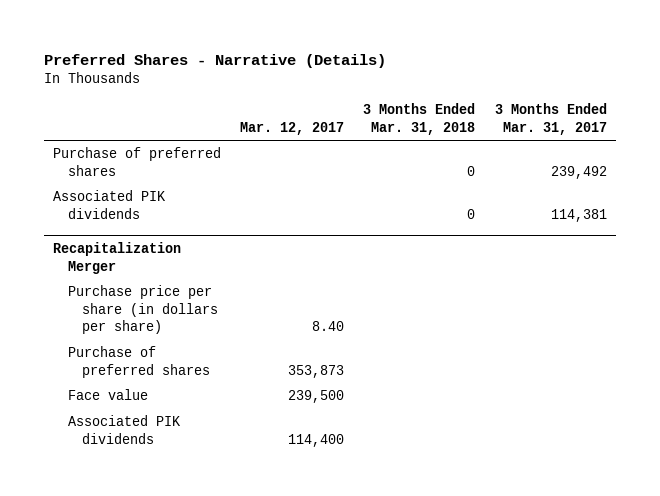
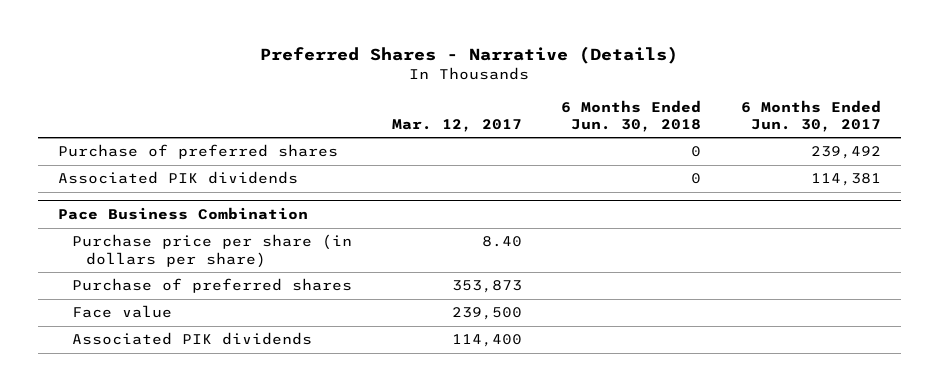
[363,103,476,135] 3 Months Ended Mar. 31, 2018 -> none
[494,103,607,135] 3 Months Ended Mar. 31, 2017 -> none
none -> [561,99,702,132] 6 Months Ended Jun. 30, 2018
none -> [740,99,881,132] 6 Months Ended Jun. 30, 2017
[53,242,182,274] Recapitalization Merger -> [58,206,309,220] Pace Business Combination

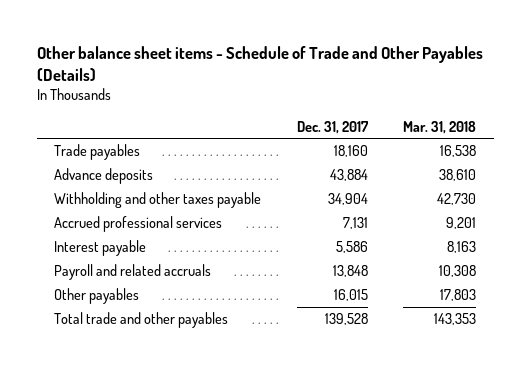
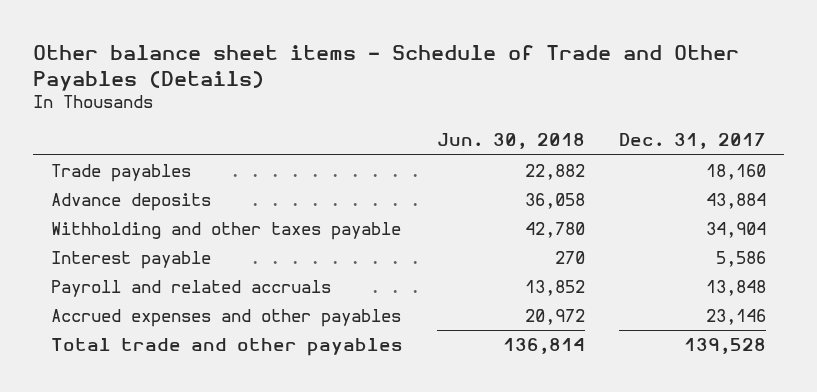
[403,120,477,134] Mar. 31, 2018 -> none
none -> [436,133,585,150] Jun. 30, 2018
[54,216,223,233] Accrued professional services -> none
[54,288,140,305] Other payables -> none
none -> [50,309,401,328] Accrued expenses and other payables

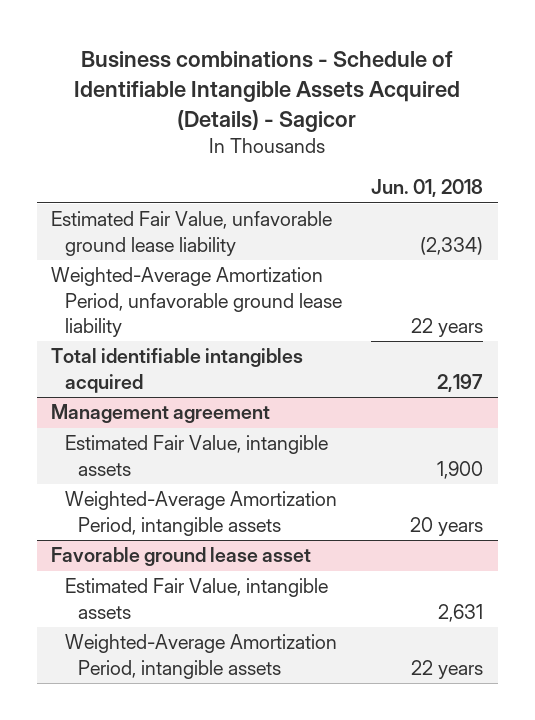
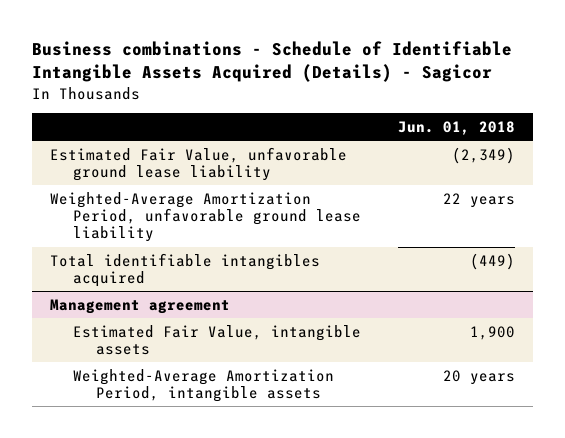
[420,236,484,255] (2,334) -> [451,146,515,164] (2,349)
[437,373,484,392] 2,197 -> [469,252,515,270] (449)
[51,547,312,567] Favorable ground lease asset -> none
[64,578,328,619] Estimated Fair Value, intangible assets -> none
[64,634,337,679] Weighted-Average Amortization Period, intangible assets -> none

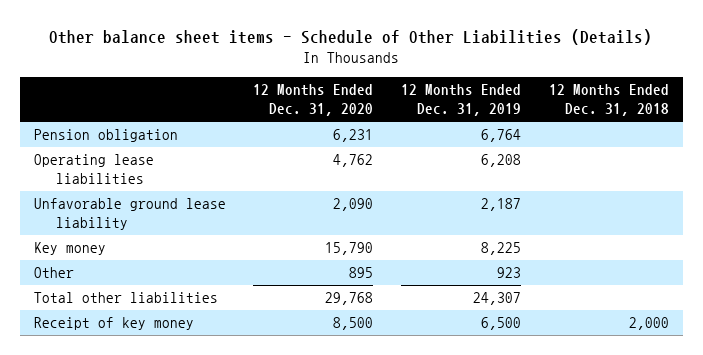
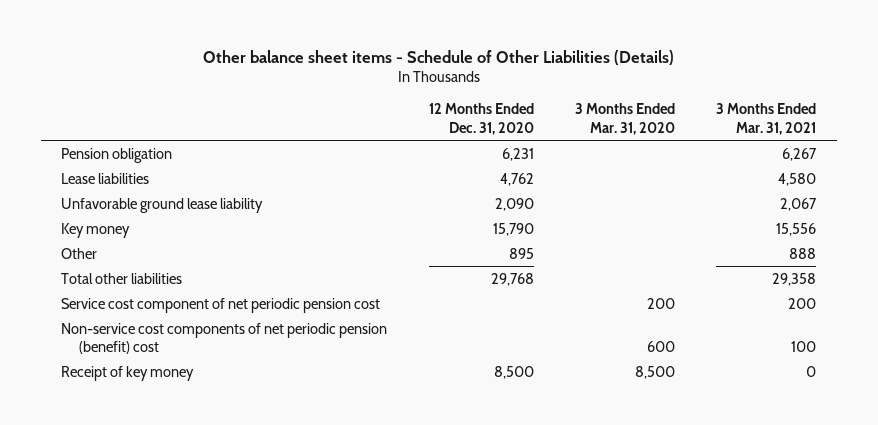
[401,84,522,117] 12 Months Ended Dec. 31, 2019 -> none
[548,84,669,117] 12 Months Ended Dec. 31, 2018 -> none
none -> [575,103,676,135] 3 Months Ended Mar. 31, 2020
none -> [716,103,817,135] 3 Months Ended Mar. 31, 2021
[33,154,154,185] Operating lease liabilities -> [61,172,150,184] Lease liabilities
none -> [61,297,381,313] Service cost component of net periodic pension cost
none -> [61,322,388,354] Non-service cost components of net periodic pension (benefit) cost

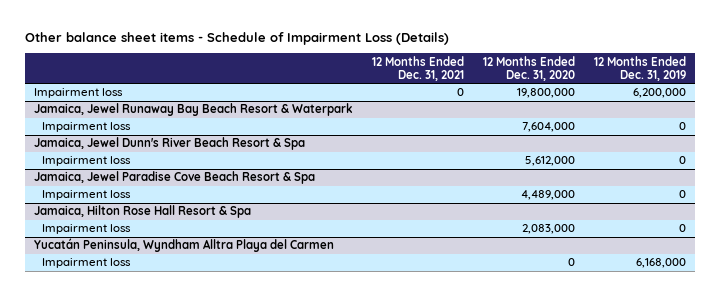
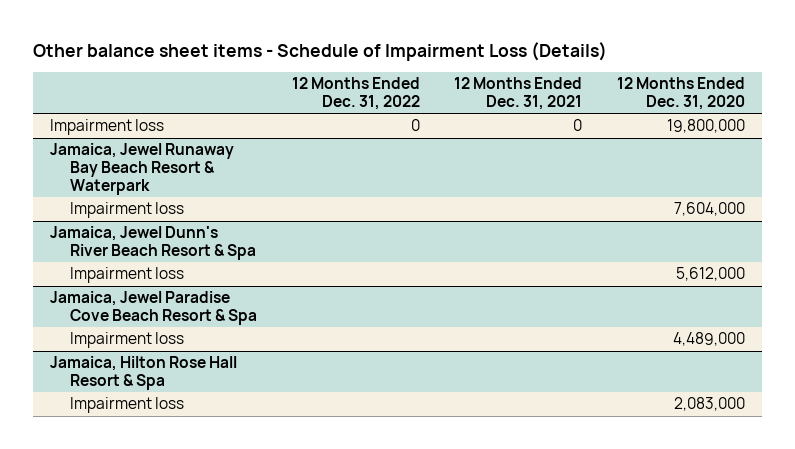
[593,55,686,81] 12 Months Ended Dec. 31, 2019 -> none
none -> [291,77,420,110] 12 Months Ended Dec. 31, 2022
[34,238,335,253] Yucatán Peninsula, Wyndham Alltra Playa del Carmen -> none
[42,258,132,269] Impairment loss -> none

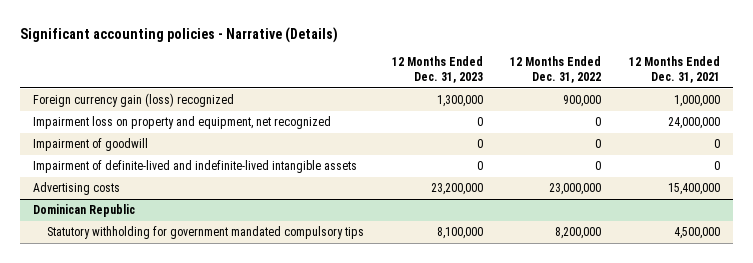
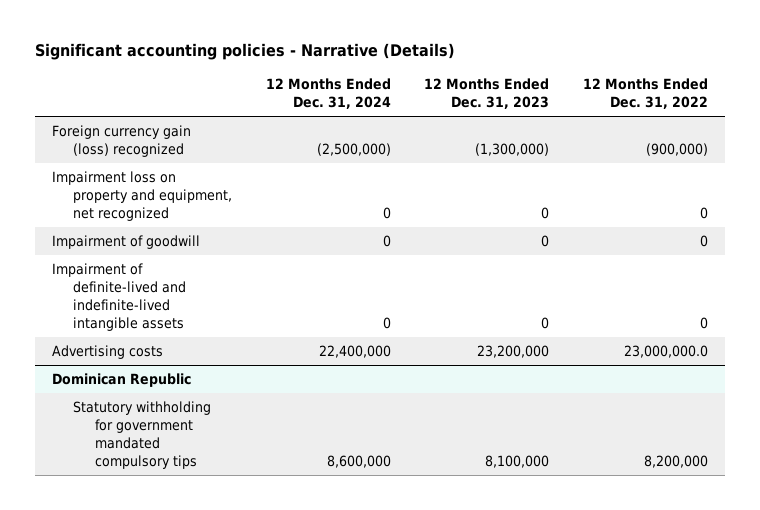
[628,56,720,84] 12 Months Ended Dec. 31, 2021 -> none
none -> [265,78,391,110] 12 Months Ended Dec. 31, 2024
[436,95,483,108] 1,300,000 -> [475,143,550,157] (1,300,000)
[563,95,602,108] 900,000 -> [646,143,709,157] (900,000)
[549,183,602,196] 23,000,000 -> [624,345,709,359] 23,000,000.0

